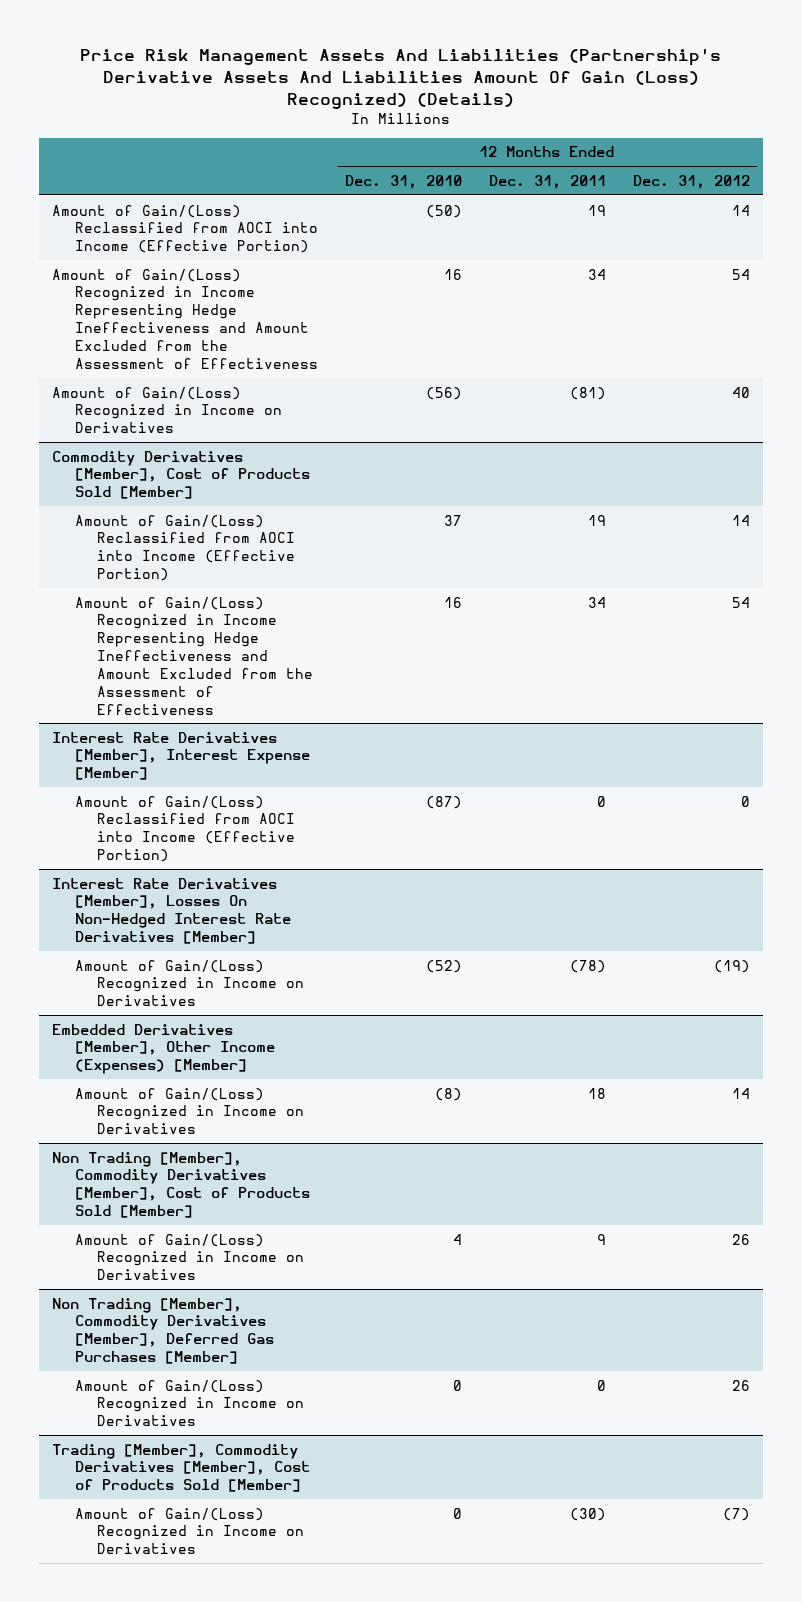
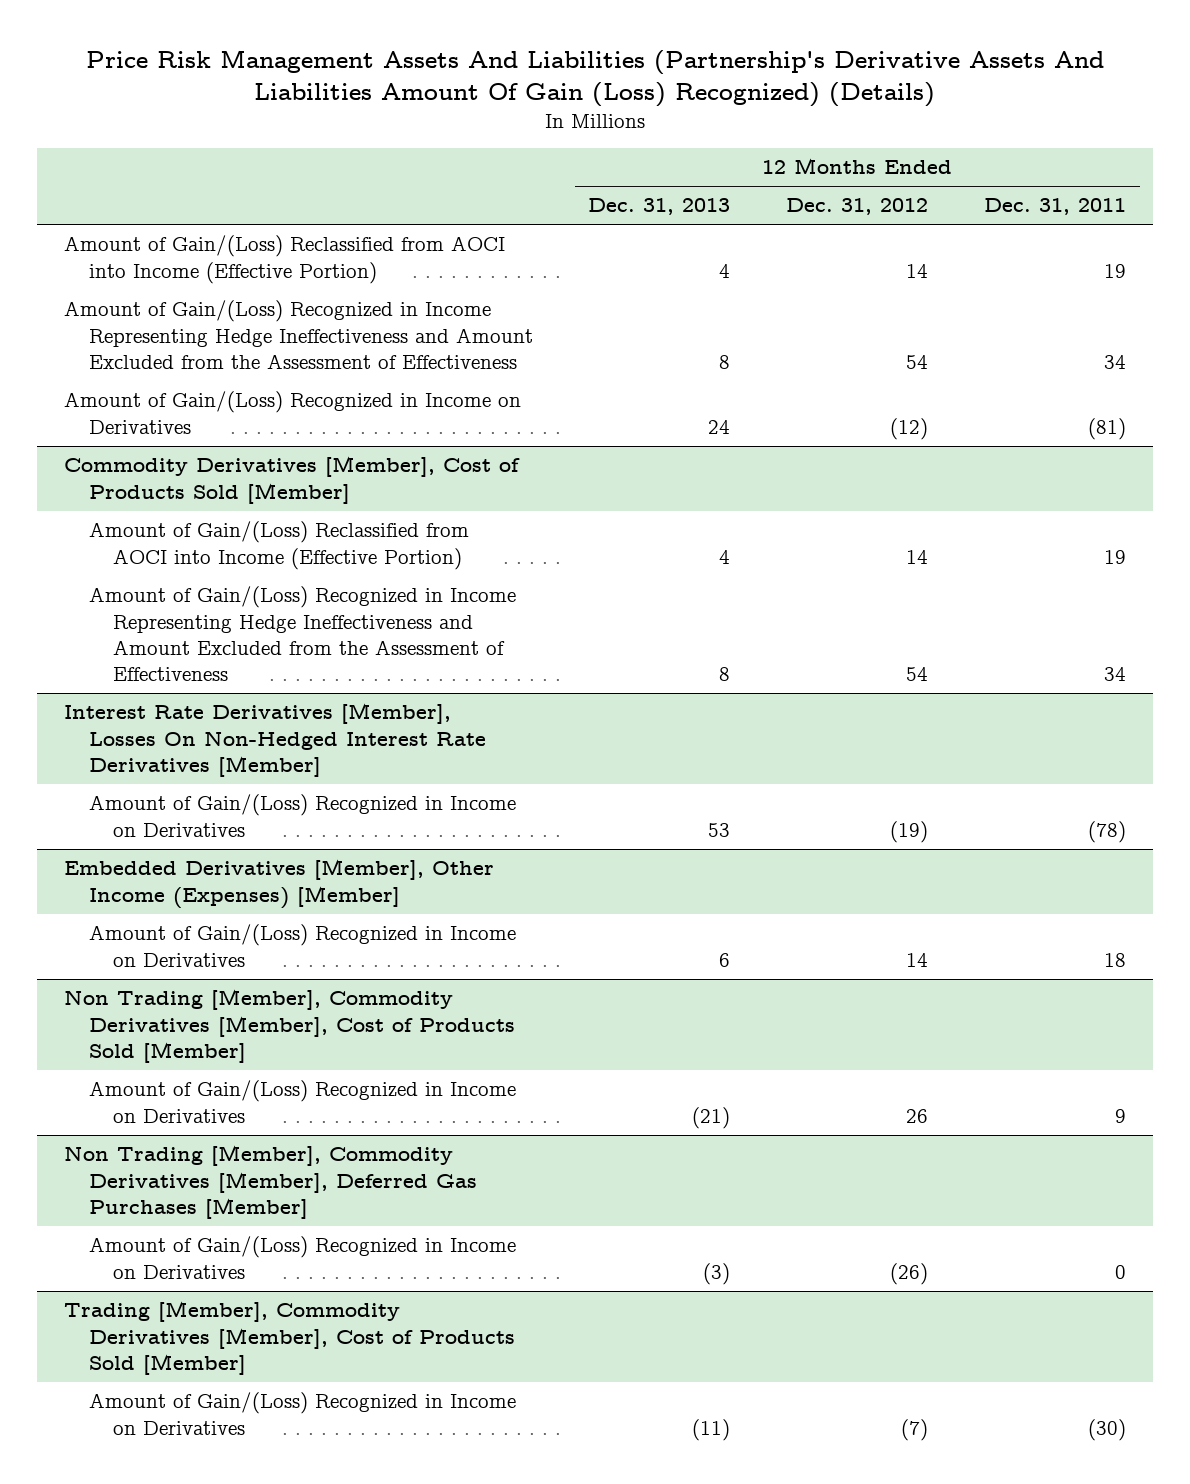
[344,174,462,189] Dec. 31, 2010 -> none
none -> [588,198,731,216] Dec. 31, 2013
[731,386,750,398] 40 -> [890,417,929,440] (12)
[52,731,310,781] Interest Rate Derivatives [Member], Interest Expense [Member] -> none
[74,795,296,863] Amount of Gain/(Loss) Reclassified from AOCI into Income (Effective Portion) -> none
[731,1379,750,1391] 26 -> [890,1262,929,1285] (26)

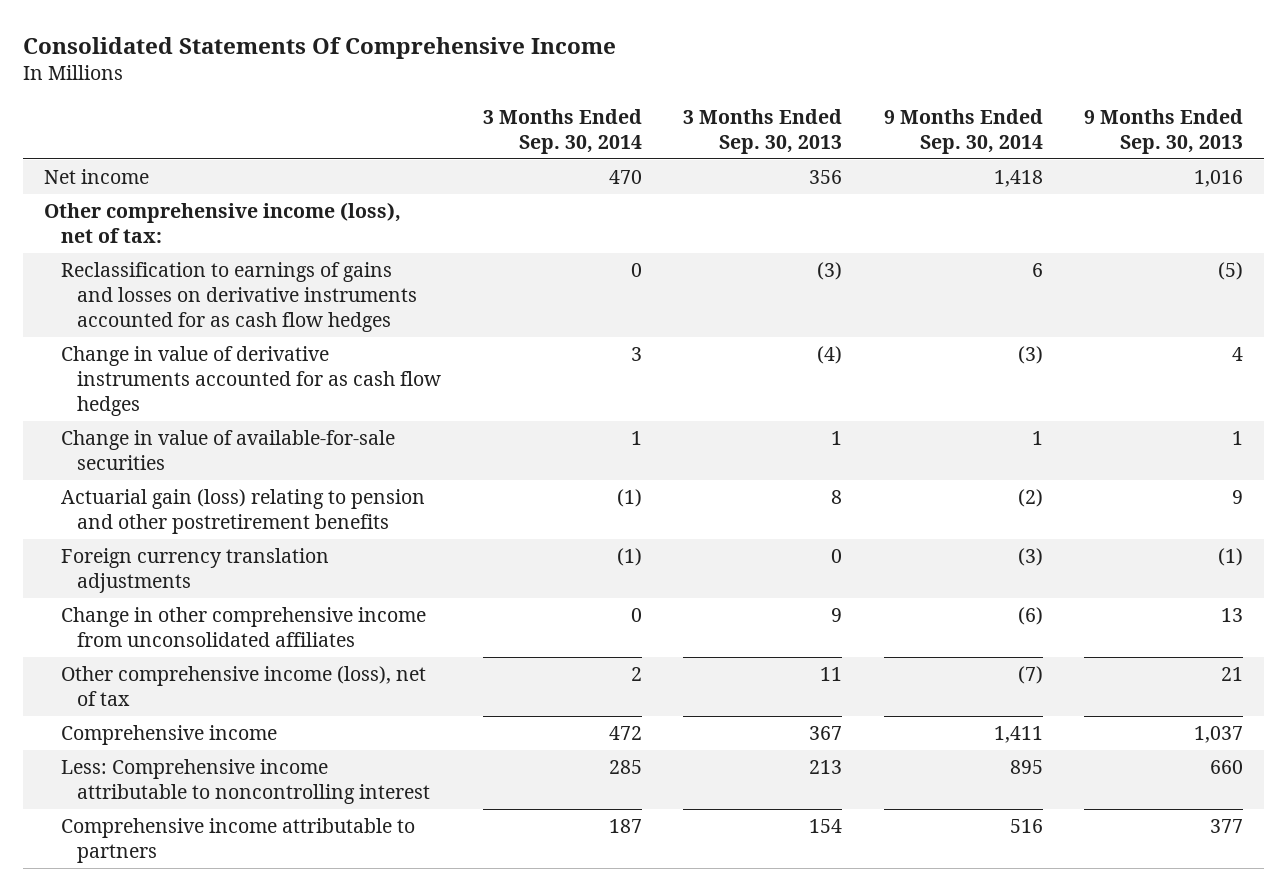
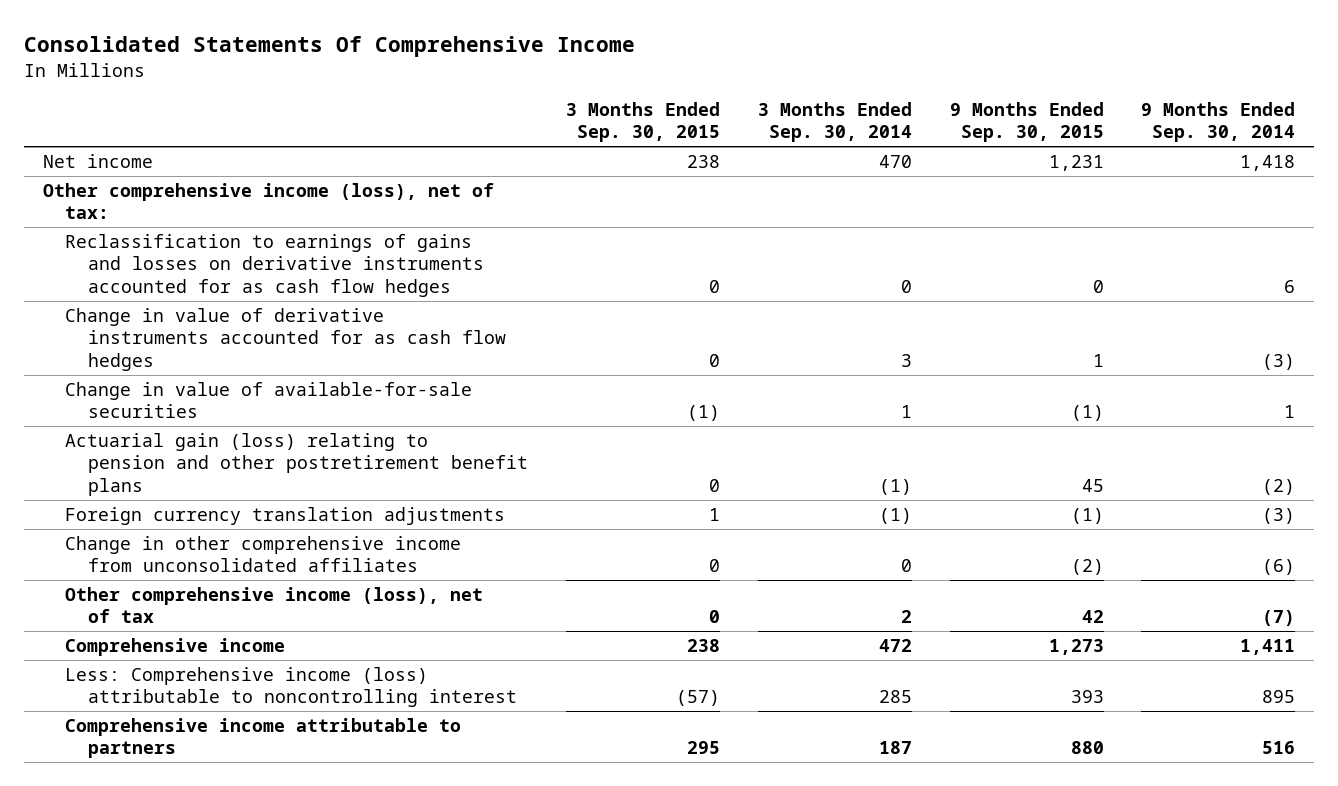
[683,108,843,154] 3 Months Ended Sep. 30, 2013 -> none
[1084,108,1244,154] 9 Months Ended Sep. 30, 2013 -> none
none -> [565,101,720,143] 3 Months Ended Sep. 30, 2015
none -> [949,101,1104,143] 9 Months Ended Sep. 30, 2015
[60,489,425,534] Actuarial gain (loss) relating to pension and other postretirement benefits -> [65,433,528,496] Actuarial gain (loss) relating to pension and other postretirement benefit plans
[60,759,431,804] Less: Comprehensive income attributable to noncontrolling interest -> [65,667,517,708] Less: Comprehensive income (loss) attributable to noncontrolling interest

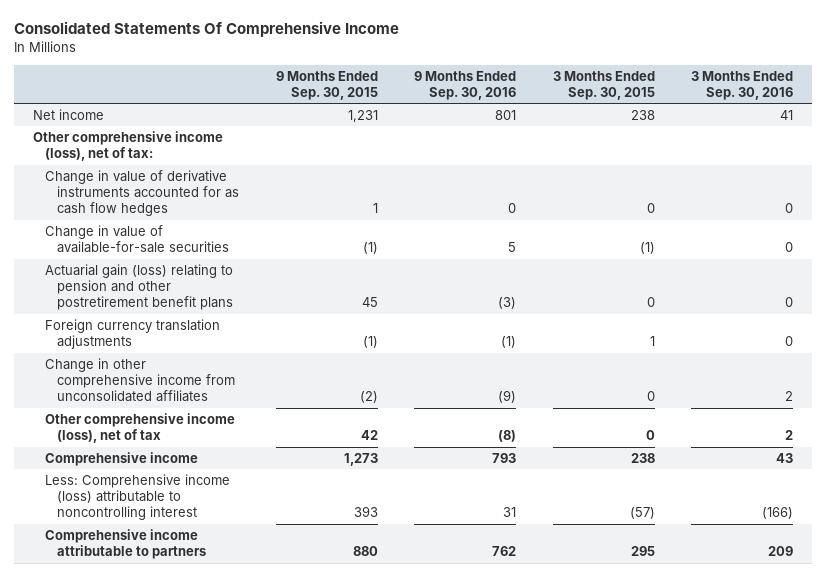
[757,101,912,143] 3 Months Ended Sep. 30, 2014 -> none
[1141,101,1296,143] 9 Months Ended Sep. 30, 2014 -> none
none -> [414,70,517,100] 9 Months Ended Sep. 30, 2016
none -> [691,70,794,100] 3 Months Ended Sep. 30, 2016
[65,234,484,297] Reclassification to earnings of gains and losses on derivative instruments accounted for as cash flow hedges -> none

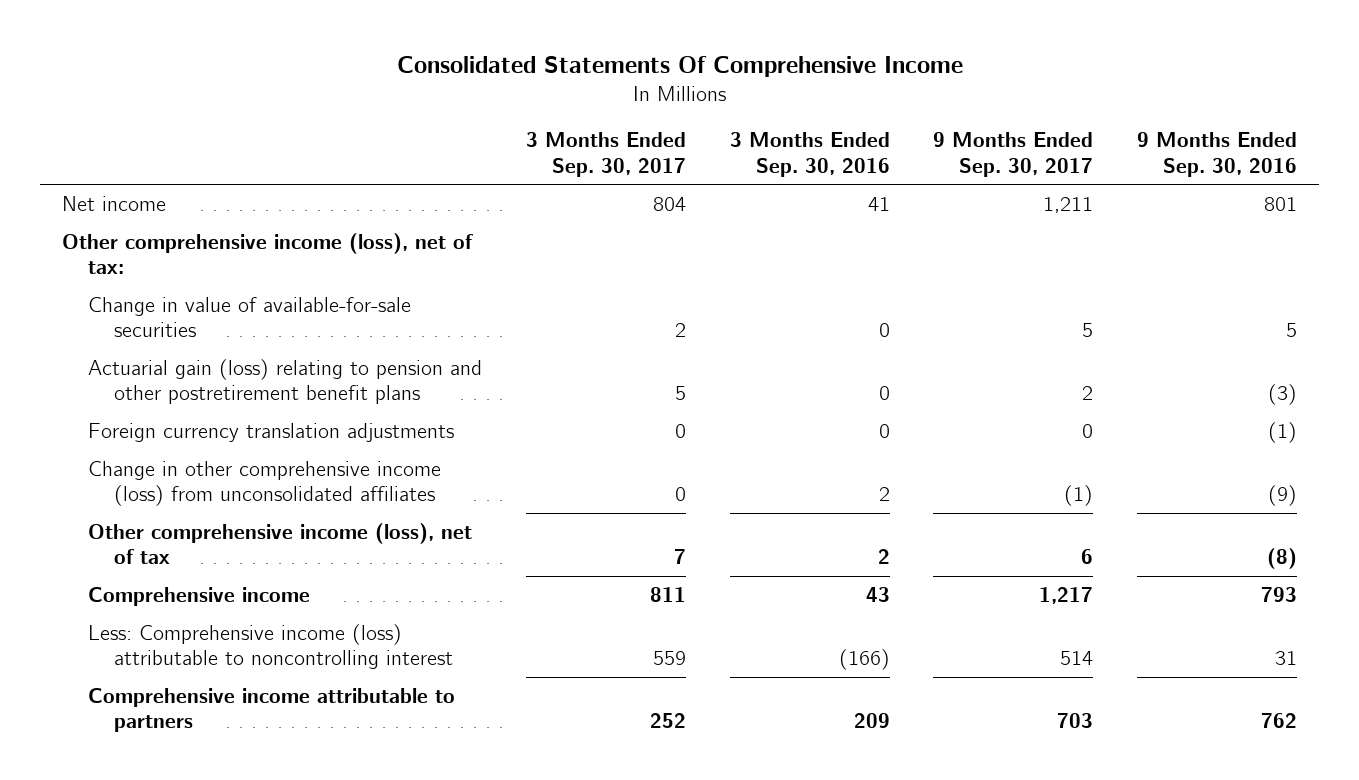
[275,70,378,100] 9 Months Ended Sep. 30, 2015 -> none
[552,70,655,100] 3 Months Ended Sep. 30, 2015 -> none
none -> [525,132,686,177] 3 Months Ended Sep. 30, 2017
none -> [933,132,1094,177] 9 Months Ended Sep. 30, 2017
[44,169,239,217] Change in value of derivative instruments accounted for as cash flow hedges -> none
[44,357,235,403] Change in other comprehensive income from unconsolidated affiliates -> [88,461,442,507] Change in other comprehensive income (loss) from unconsolidated affiliates

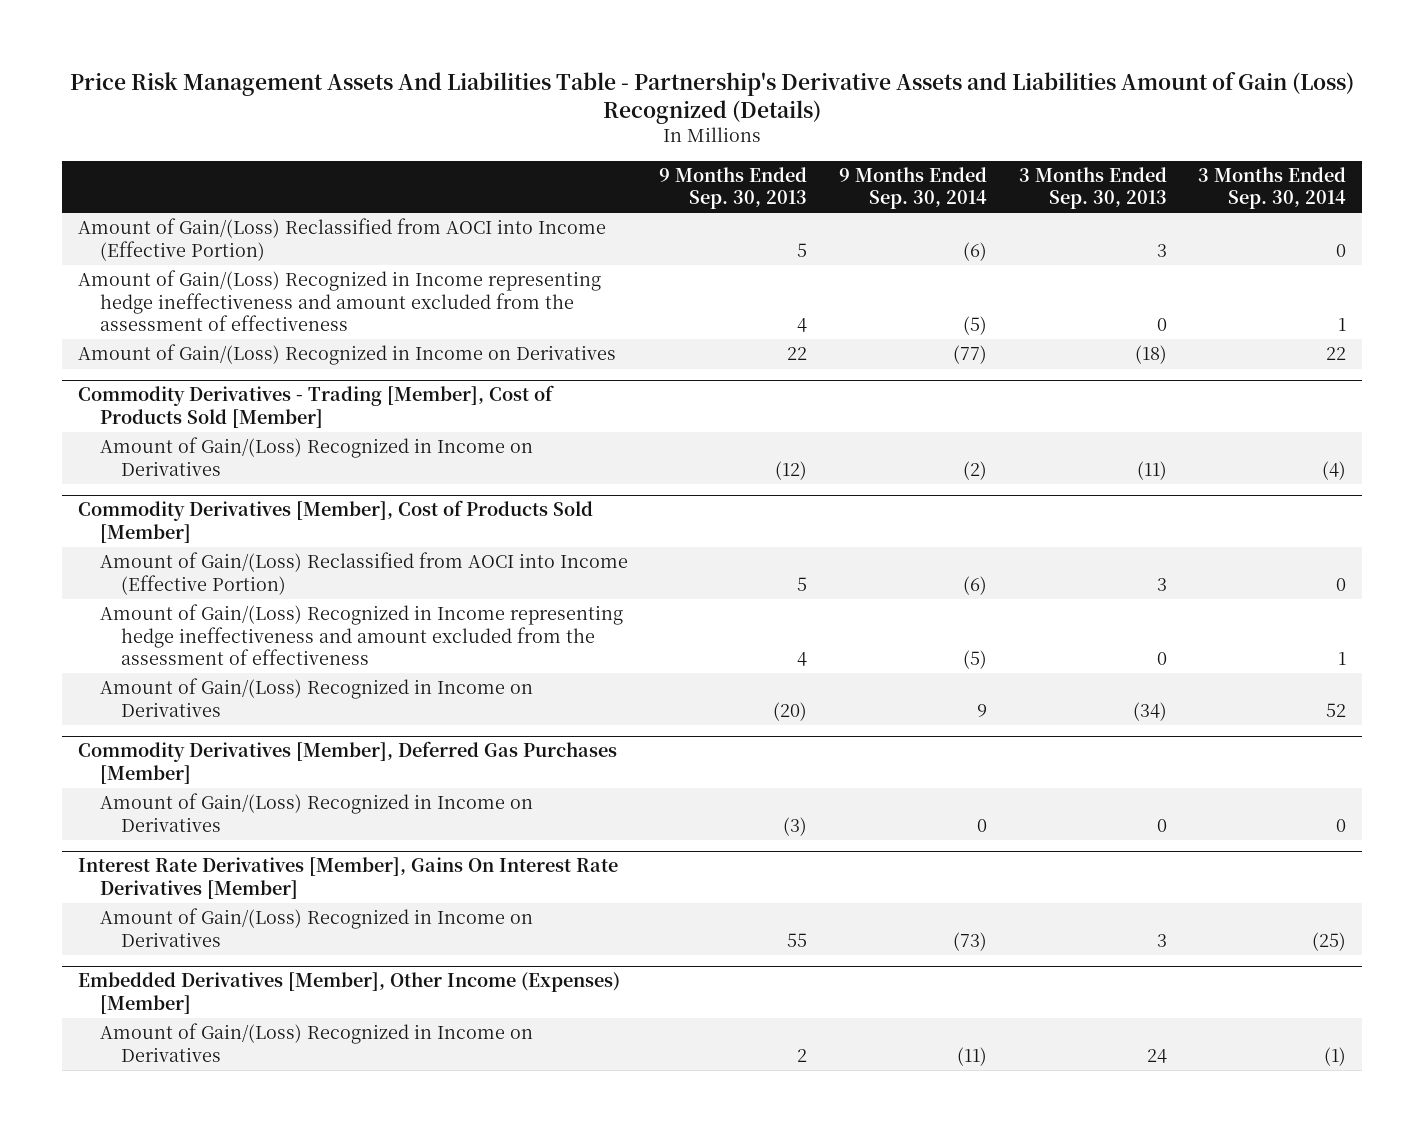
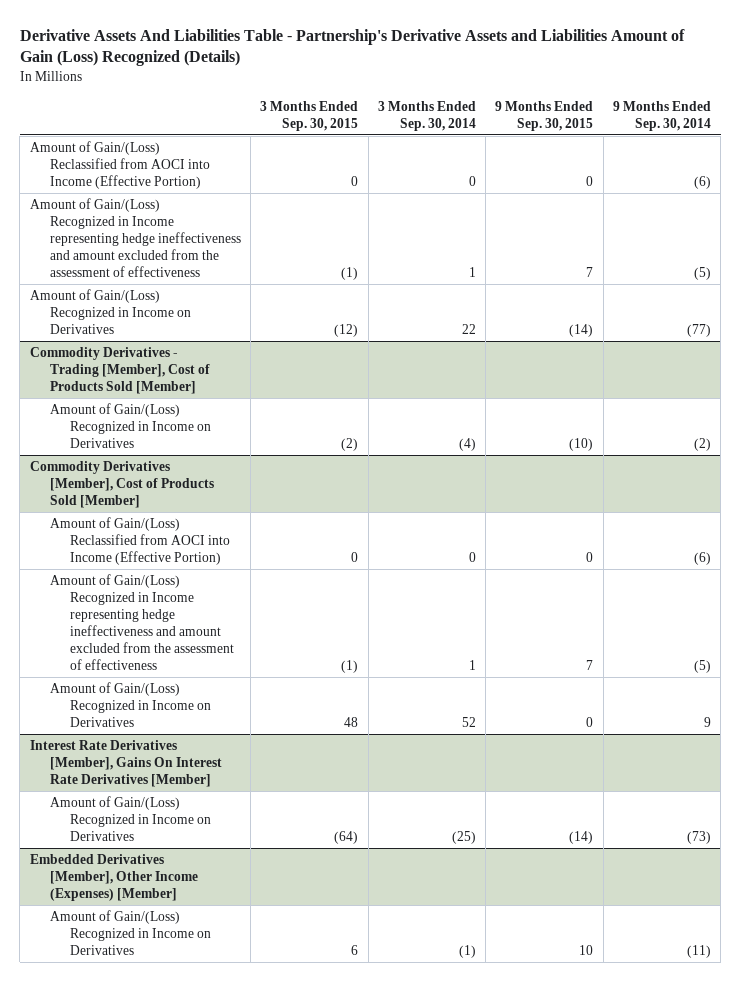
[70,72,1355,125] Price Risk Management Assets And Liabilities Table - Partnership's Derivative Assets and Liabilities Amount of Gain (Loss) Recognized (Details) -> [19,29,685,67] Derivative Assets And Liabilities Table - Partnership's Derivative Assets and Liabilities Amount of Gain (Loss) Recognized (Details)
[659,166,808,210] 9 Months Ended Sep. 30, 2013 -> none
[1018,166,1167,210] 3 Months Ended Sep. 30, 2013 -> none
none -> [260,100,359,131] 3 Months Ended Sep. 30, 2015
none -> [495,100,594,131] 9 Months Ended Sep. 30, 2015
[77,741,617,784] Commodity Derivatives [Member], Deferred Gas Purchases [Member] -> none
[99,793,533,832] Amount of Gain/(Loss) Recognized in Income on Derivatives -> none

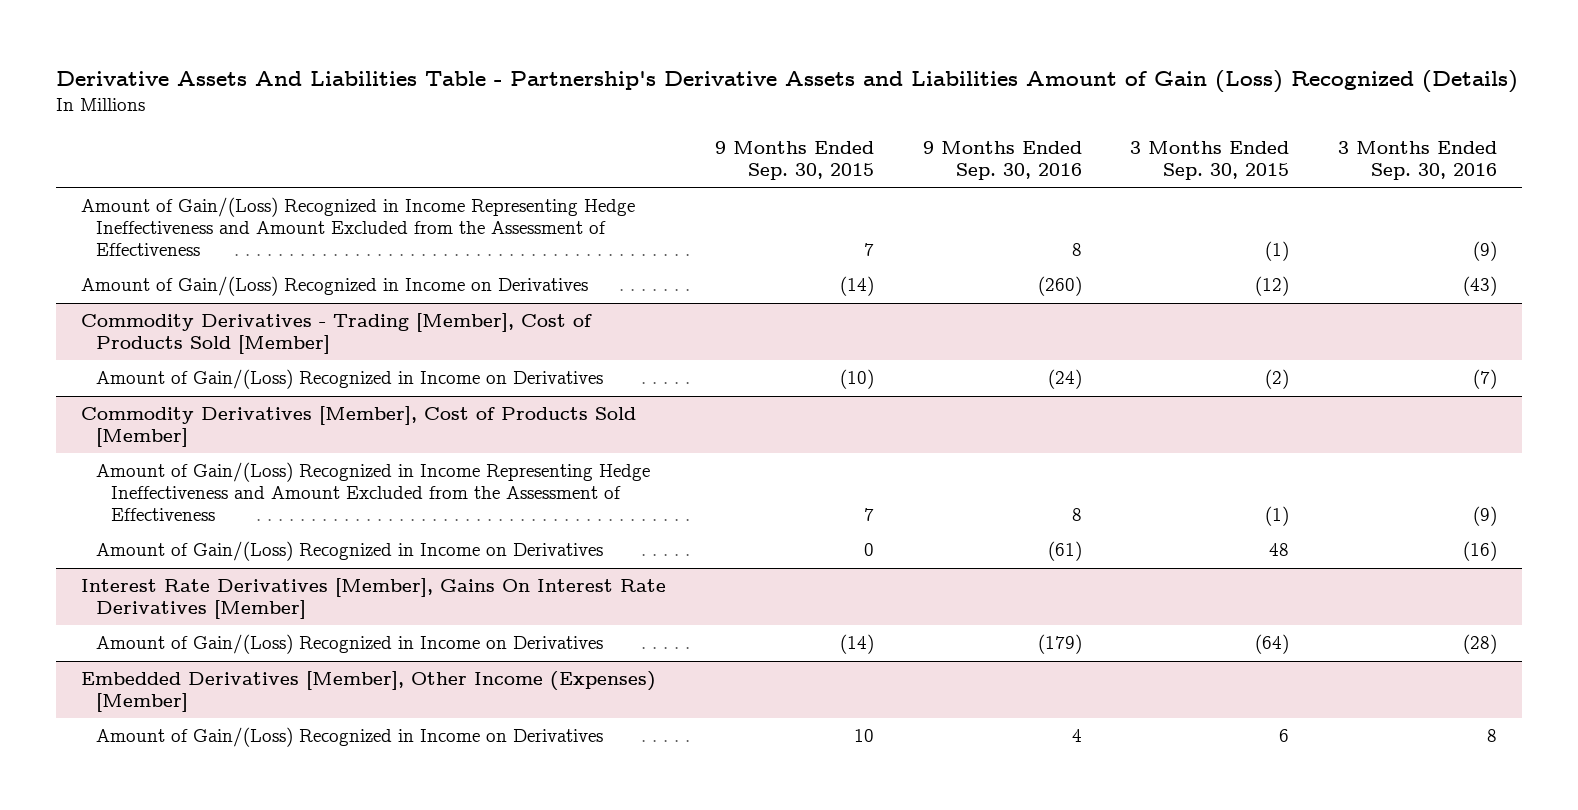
[377,100,476,131] 3 Months Ended Sep. 30, 2014 -> none
[612,100,711,131] 9 Months Ended Sep. 30, 2014 -> none
none -> [922,141,1082,181] 9 Months Ended Sep. 30, 2016
none -> [1338,141,1498,181] 3 Months Ended Sep. 30, 2016
[29,140,210,190] Amount of Gain/(Loss) Reclassified from AOCI into Income (Effective Portion) -> none
[29,197,241,278] Amount of Gain/(Loss) Recognized in Income representing hedge ineffectiveness and amount excluded from the assessment of effectiveness -> [80,197,635,257] Amount of Gain/(Loss) Recognized in Income Representing Hedge Ineffectiveness and Amount Excluded from the Assessment of Effectiveness
[49,516,230,566] Amount of Gain/(Loss) Reclassified from AOCI into Income (Effective Portion) -> none
[49,573,234,671] Amount of Gain/(Loss) Recognized in Income representing hedge ineffectiveness and amount excluded from the assessment of effectiveness -> [95,462,650,522] Amount of Gain/(Loss) Recognized in Income Representing Hedge Ineffectiveness and Amount Excluded from the Assessment of Effectiveness

